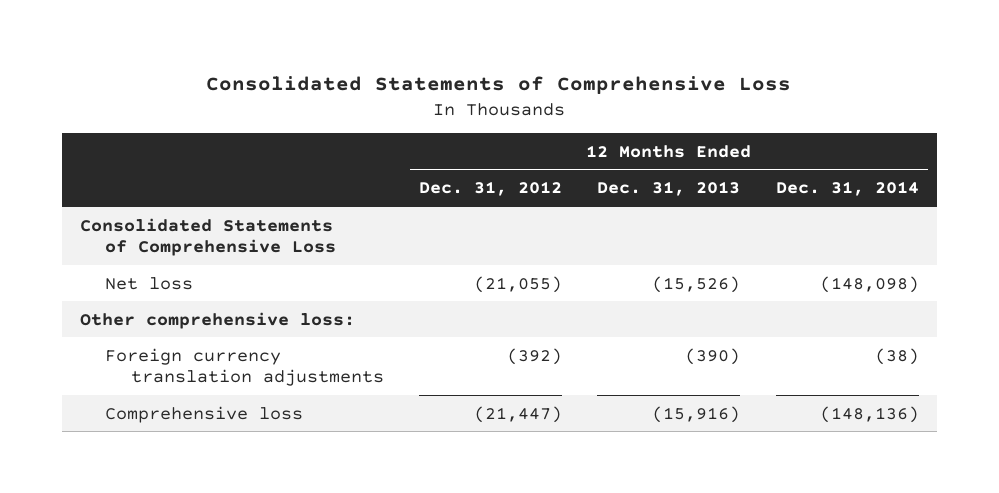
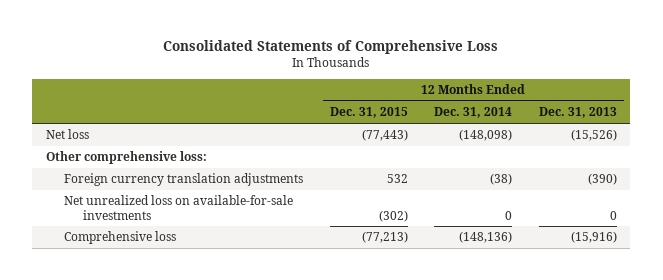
[419,181,563,197] Dec. 31, 2012 -> none
none -> [329,107,408,119] Dec. 31, 2015
[79,217,337,257] Consolidated Statements of Comprehensive Loss -> none
none -> [64,195,294,220] Net unrealized loss on available-for-sale investments

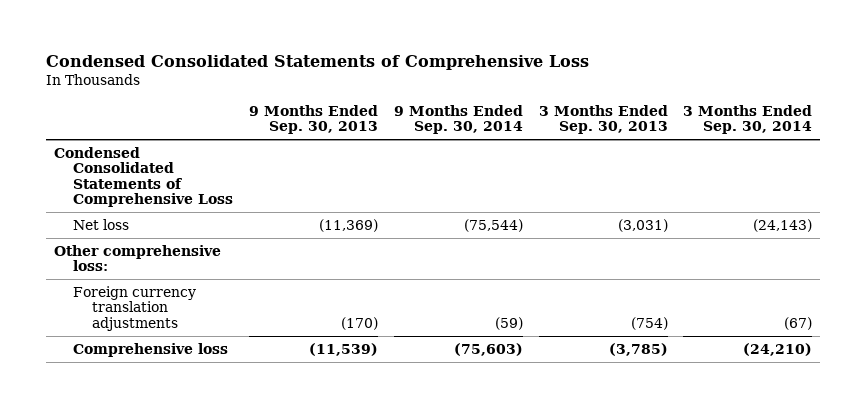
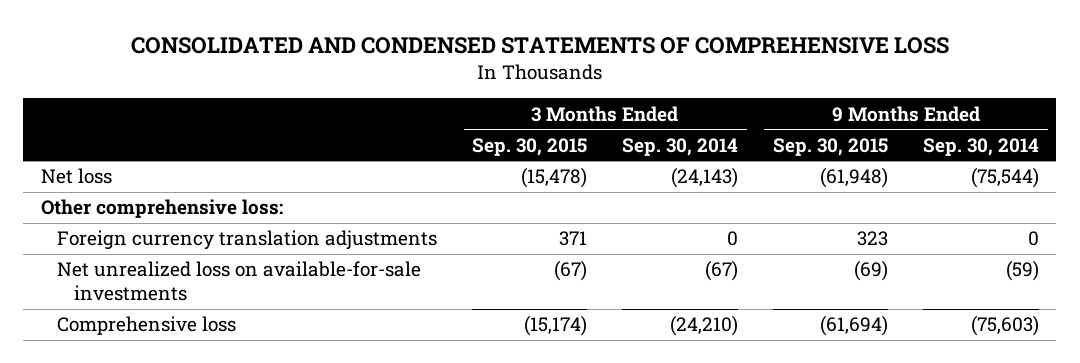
[46,54,590,70] Condensed Consolidated Statements of Comprehensive Loss -> [130,37,949,55] CONSOLIDATED AND CONDENSED STATEMENTS OF COMPREHENSIVE LOSS
[248,104,378,135] 9 Months Ended Sep. 30, 2013 -> none
[538,104,668,135] 3 Months Ended Sep. 30, 2013 -> none
none -> [472,137,588,156] Sep. 30, 2015
none -> [772,137,888,156] Sep. 30, 2015
[53,146,233,208] Condensed Consolidated Statements of Comprehensive Loss -> none
[494,316,523,330] (59) -> [1027,231,1039,247] 0
[784,316,813,330] (67) -> [727,231,739,247] 0
none -> [57,261,422,302] Net unrealized loss on available-for-sale investments

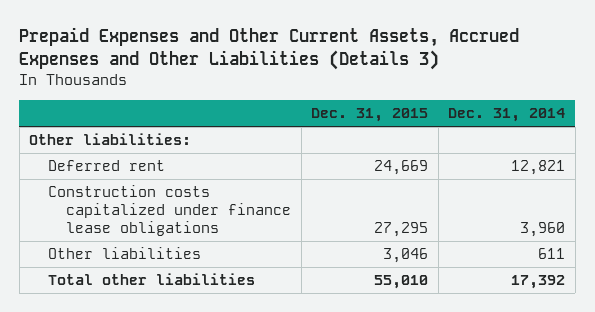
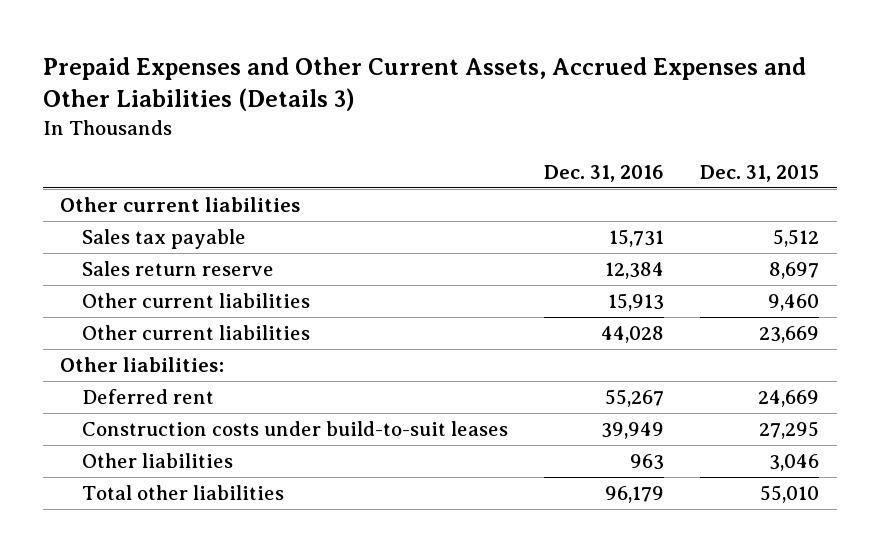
[448,108,566,123] Dec. 31, 2014 -> none
none -> [544,164,665,182] Dec. 31, 2016
none -> [60,197,301,213] Other current liabilities
none -> [82,229,247,250] Sales tax payable
none -> [82,261,275,277] Sales return reserve
none -> [82,293,311,309] Other current liabilities
none -> [82,325,311,341] Other current liabilities
[47,185,292,237] Construction costs capitalized under finance lease obligations -> [82,421,509,437] Construction costs under build-to-suit leases

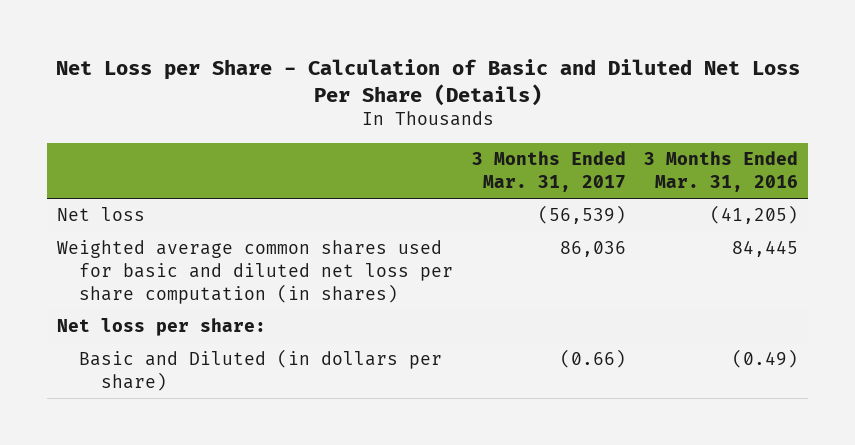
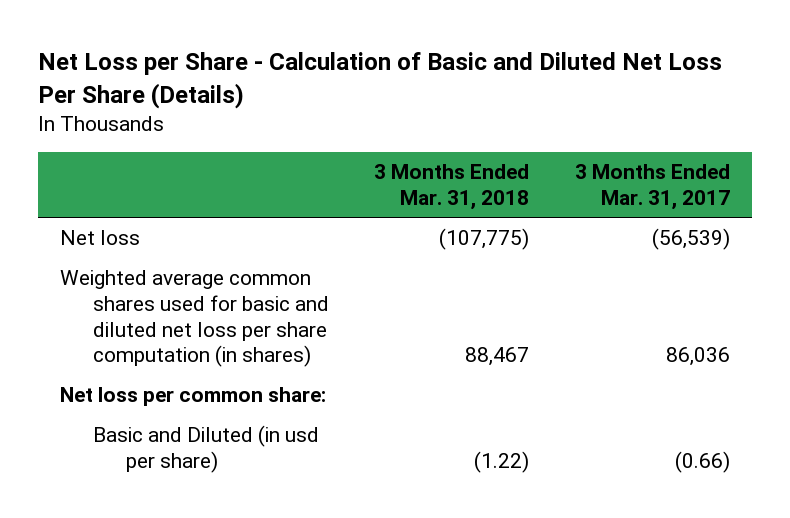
[644,151,799,193] 3 Months Ended Mar. 31, 2016 -> none
none -> [374,164,530,210] 3 Months Ended Mar. 31, 2018
[56,318,266,337] Net loss per share: -> [60,387,327,407] Net loss per common share:
[79,349,443,392] Basic and Diluted (in dollars per share) -> [93,425,320,473] Basic and Diluted (in usd per share)

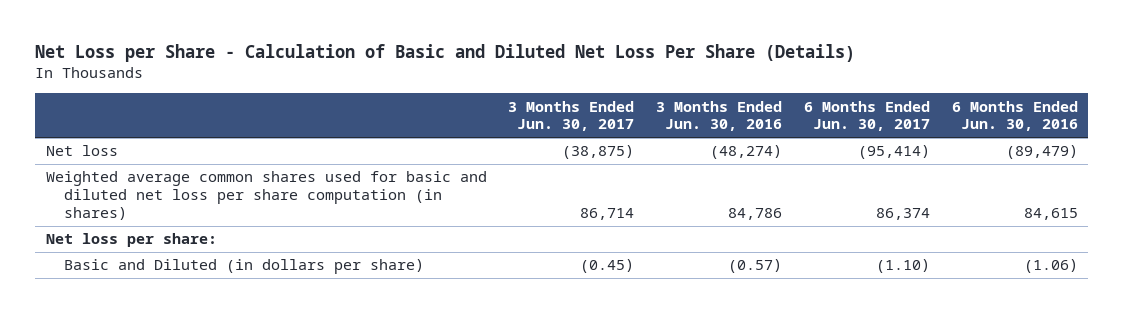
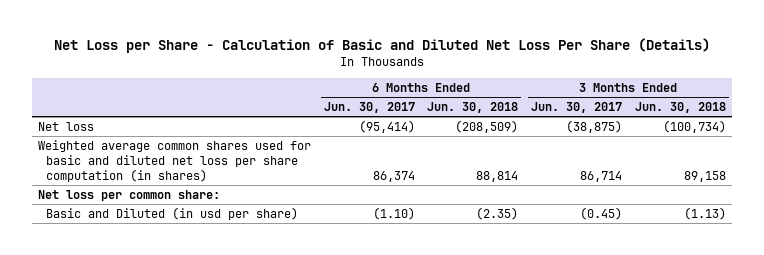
[656,100,783,132] 3 Months Ended Jun. 30, 2016 -> none
[951,100,1078,132] 6 Months Ended Jun. 30, 2016 -> none
none -> [427,102,519,114] Jun. 30, 2018
none -> [634,102,726,114] Jun. 30, 2018
[45,233,217,248] Net loss per share: -> [38,189,221,201] Net loss per common share:
[63,259,424,275] Basic and Diluted (in dollars per share) -> [46,206,299,220] Basic and Diluted (in usd per share)

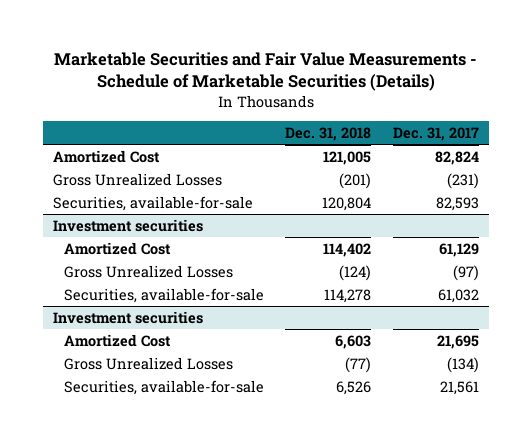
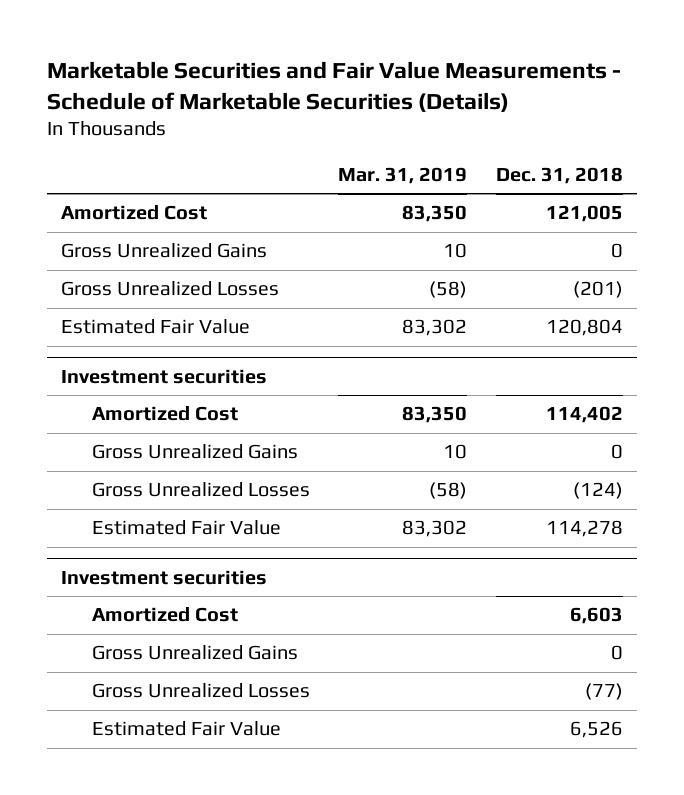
[392,126,479,141] Dec. 31, 2017 -> none
none -> [338,166,468,184] Mar. 31, 2019
none -> [61,243,268,259] Gross Unrealized Gains
[53,195,254,211] Securities, available-for-sale -> [61,319,251,335] Estimated Fair Value
none -> [91,444,298,460] Gross Unrealized Gains
[63,287,264,303] Securities, available-for-sale -> [91,520,281,536] Estimated Fair Value
none -> [91,645,298,661] Gross Unrealized Gains
[63,379,264,395] Securities, available-for-sale -> [91,721,281,737] Estimated Fair Value

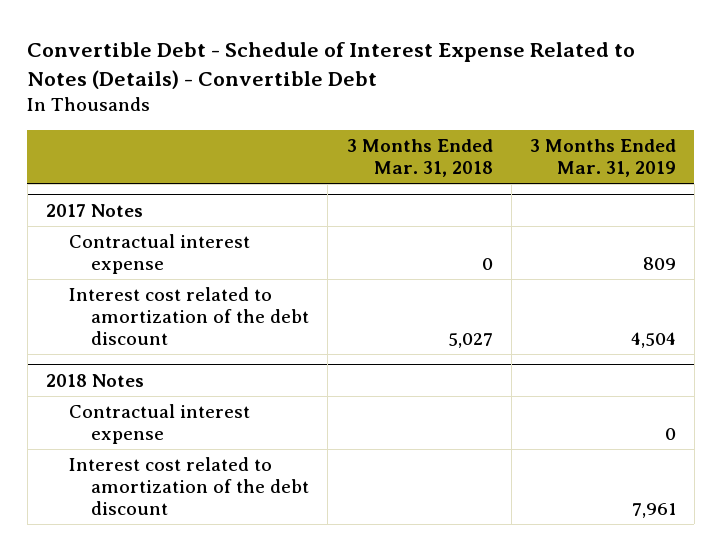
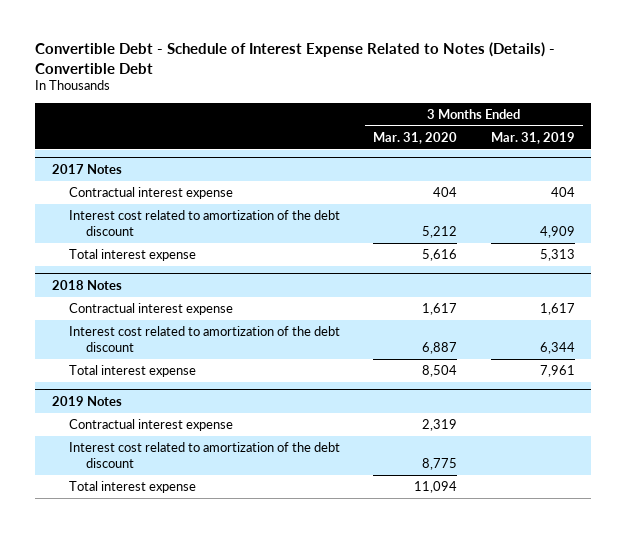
[346,139,493,178] 3 Months Ended Mar. 31, 2018 -> none
none -> [373,131,458,144] Mar. 31, 2020
[642,256,676,270] 809 -> [550,186,575,197] 404
[630,331,676,348] 4,504 -> [539,225,575,238] 4,909
none -> [69,248,197,261] Total interest expense
[664,427,676,440] 0 -> [539,302,575,315] 1,617
[631,502,676,518] 7,961 -> [539,341,575,354] 6,344
none -> [69,364,197,377] Total interest expense
none -> [51,395,122,406] 2019 Notes
none -> [69,418,234,431] Contractual interest expense
none -> [69,441,341,468] Interest cost related to amortization of the debt discount
none -> [69,480,197,493] Total interest expense

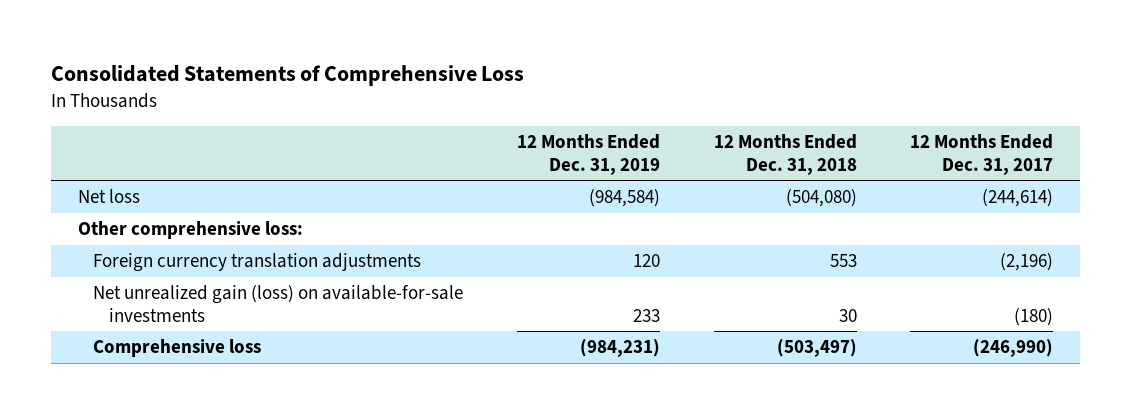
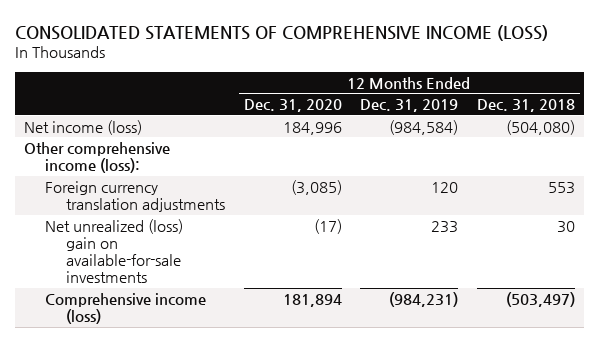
[50,64,524,86] Consolidated Statements of Comprehensive Loss -> [14,24,548,41] CONSOLIDATED STATEMENTS OF COMPREHENSIVE INCOME (LOSS)
[910,134,1054,175] 12 Months Ended Dec. 31, 2017 -> none
none -> [243,99,342,113] Dec. 31, 2020
[77,189,140,204] Net loss -> [24,119,143,135] Net income (loss)
[77,221,303,240] Other comprehensive loss: -> [24,141,171,174] Other comprehensive income (loss):
[93,285,464,322] Net unrealized gain (loss) on available-for-sale investments -> [45,218,184,284] Net unrealized (loss) gain on available-for-sale investments
[93,339,262,358] Comprehensive loss -> [45,292,207,325] Comprehensive income (loss)

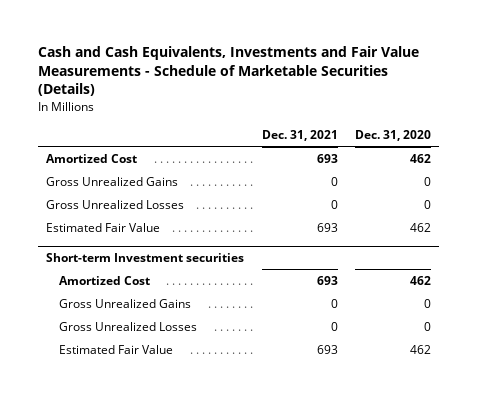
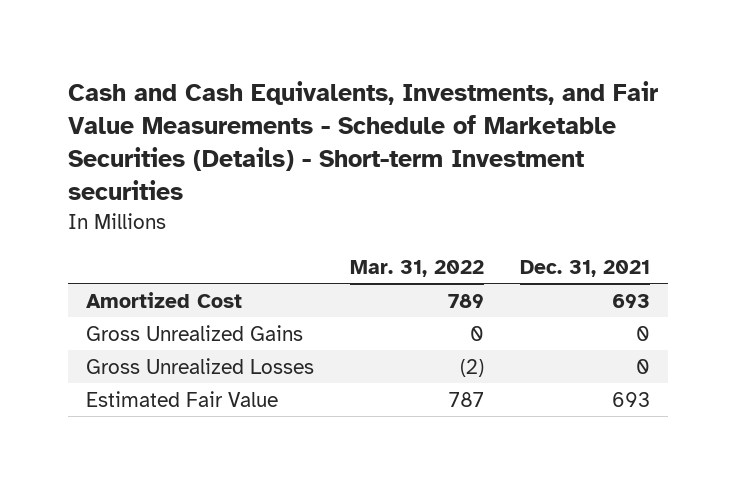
[37,45,419,97] Cash and Cash Equivalents, Investments and Fair Value Measurements - Schedule of Marketable Securities (Details) -> [68,81,659,201] Cash and Cash Equivalents, Investments, and Fair Value Measurements - Schedule of Marketable Securities (Details) - Short-term Investment securities
[354,129,431,141] Dec. 31, 2020 -> none
none -> [350,260,485,278] Mar. 31, 2022
[46,253,245,263] Short-term Investment securities -> none
[58,275,150,285] Amortized Cost -> none
[58,298,191,308] Gross Unrealized Gains -> none
[58,321,197,331] Gross Unrealized Losses -> none
[58,344,173,354] Estimated Fair Value -> none

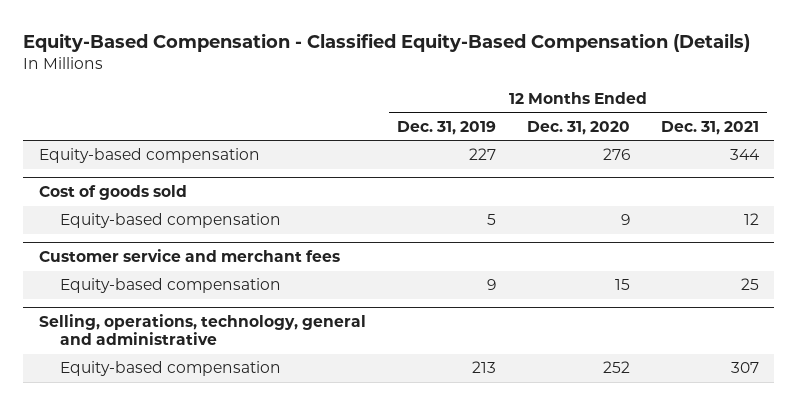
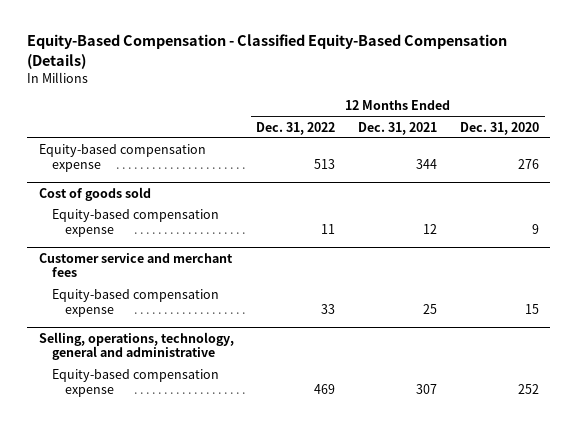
[396,120,496,135] Dec. 31, 2019 -> none
none -> [256,121,336,135] Dec. 31, 2022
[38,148,260,164] Equity-based compensation -> [38,144,206,172] Equity-based compensation expense
[59,213,281,229] Equity-based compensation -> [51,209,219,237] Equity-based compensation expense
[59,278,281,294] Equity-based compensation -> [51,289,219,317] Equity-based compensation expense
[59,361,281,377] Equity-based compensation -> [51,369,219,397] Equity-based compensation expense

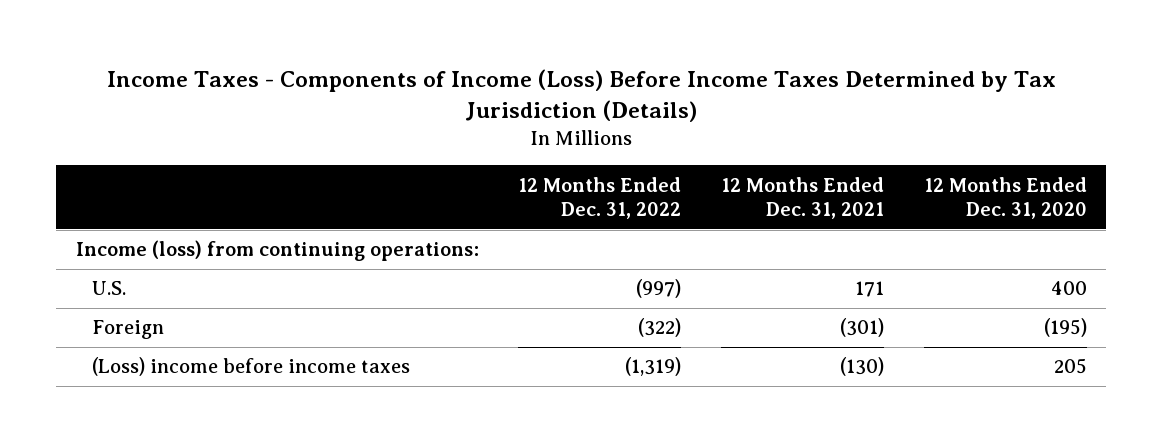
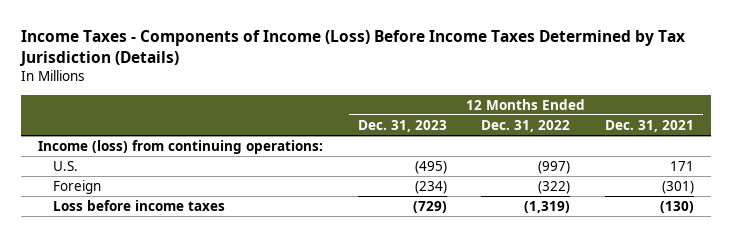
[923,176,1087,220] 12 Months Ended Dec. 31, 2020 -> none
none -> [357,119,447,132] Dec. 31, 2023
[91,357,410,377] (Loss) income before income taxes -> [53,199,226,211] Loss before income taxes

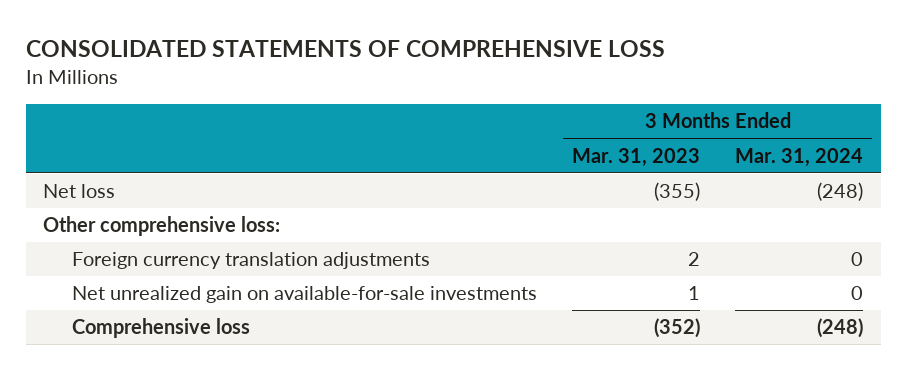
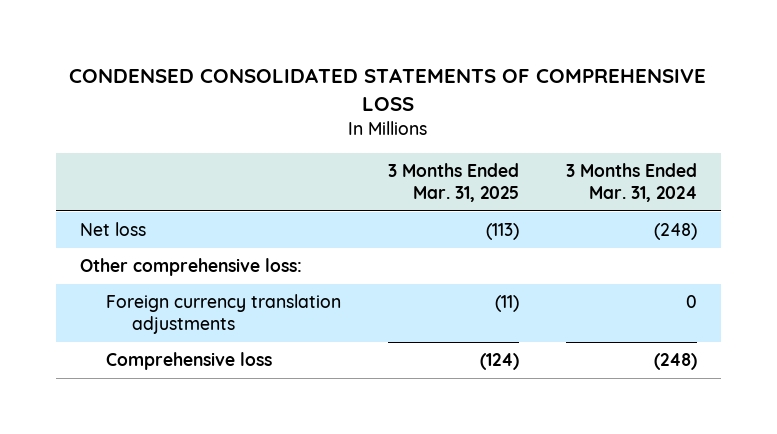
[25,39,665,57] CONSOLIDATED STATEMENTS OF COMPREHENSIVE LOSS -> [69,68,707,111] CONDENSED CONSOLIDATED STATEMENTS OF COMPREHENSIVE LOSS
[571,147,700,167] Mar. 31, 2023 -> none
none -> [387,162,519,203] 3 Months Ended Mar. 31, 2025
[71,286,537,304] Net unrealized gain on available-for-sale investments -> none

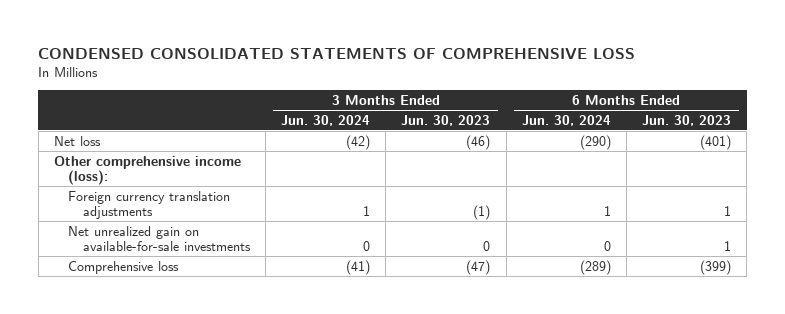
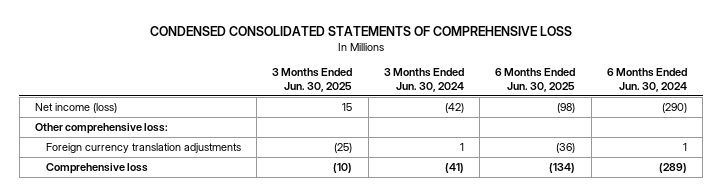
[401,114,491,126] Jun. 30, 2023 -> none
[642,114,732,126] Jun. 30, 2023 -> none
none -> [272,68,353,92] 3 Months Ended Jun. 30, 2025
none -> [495,68,576,92] 6 Months Ended Jun. 30, 2025
[53,135,101,146] Net loss -> [35,102,118,113] Net income (loss)
[53,155,241,186] Other comprehensive income (loss): -> [35,122,169,134] Other comprehensive loss:
[68,225,251,252] Net unrealized gain on available-for-sale investments -> none

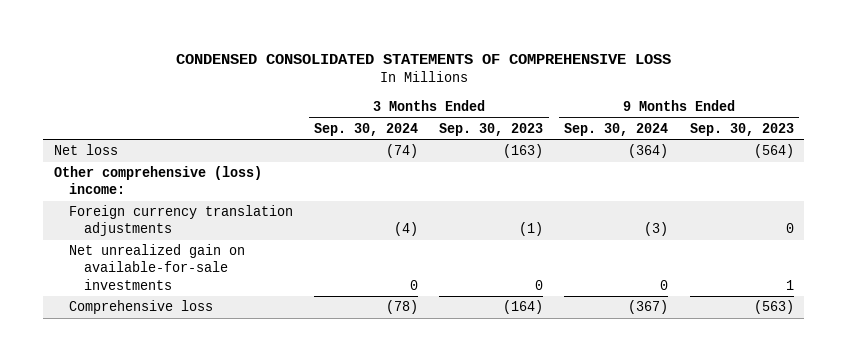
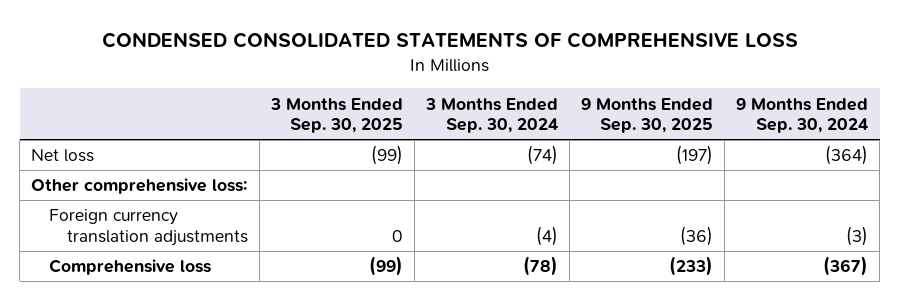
[439,122,544,136] Sep. 30, 2023 -> none
[689,122,794,136] Sep. 30, 2023 -> none
none -> [270,97,404,134] 3 Months Ended Sep. 30, 2025
none -> [581,97,714,134] 9 Months Ended Sep. 30, 2025
[54,166,263,195] Other comprehensive (loss) income: -> [31,178,248,195] Other comprehensive loss:
[68,244,245,290] Net unrealized gain on available-for-sale investments -> none

